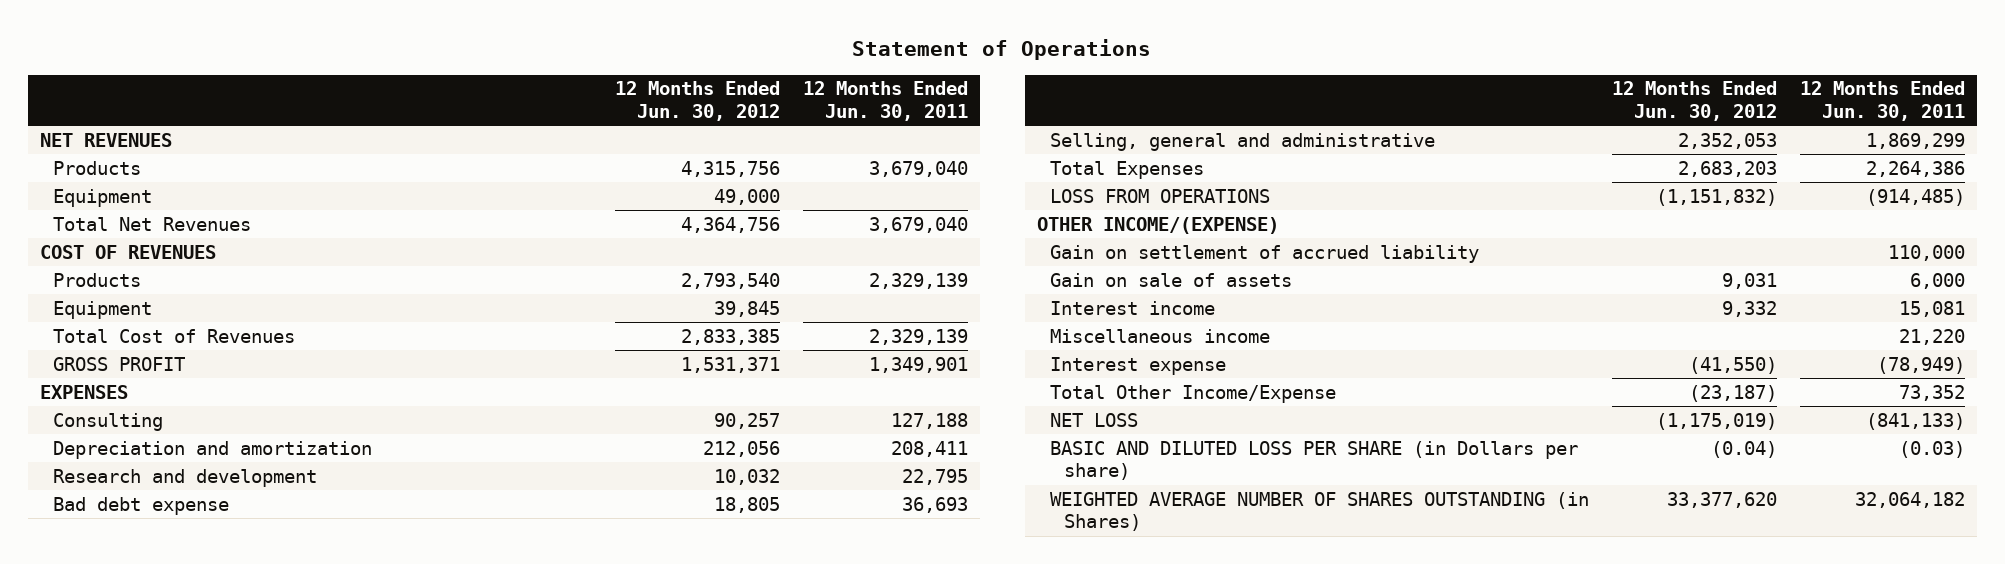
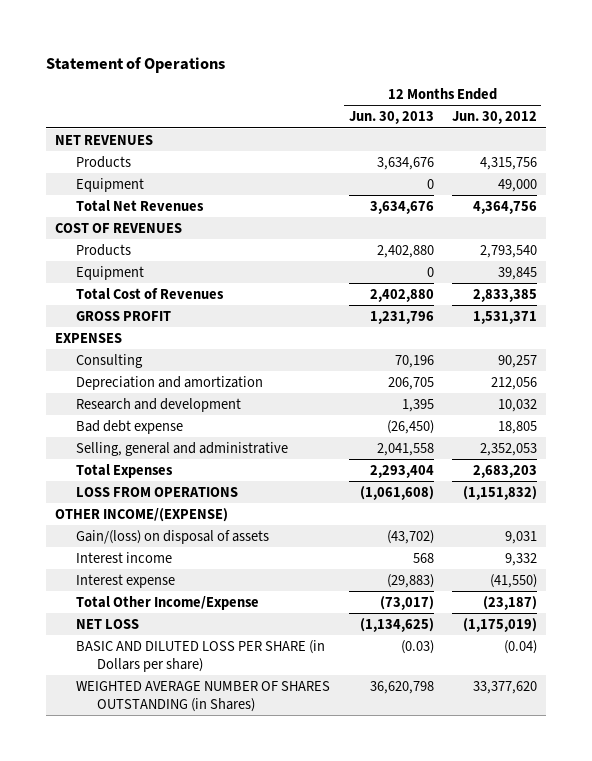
[803,81,969,122] 12 Months Ended Jun. 30, 2011 -> none
none -> [348,111,434,125] Jun. 30, 2013
[1050,244,1480,263] Gain on settlement of accrued liability -> none
[1050,272,1293,287] Gain on sale of assets -> [76,529,270,544] Gain/(loss) on disposal of assets
[1050,328,1271,343] Miscellaneous income -> none

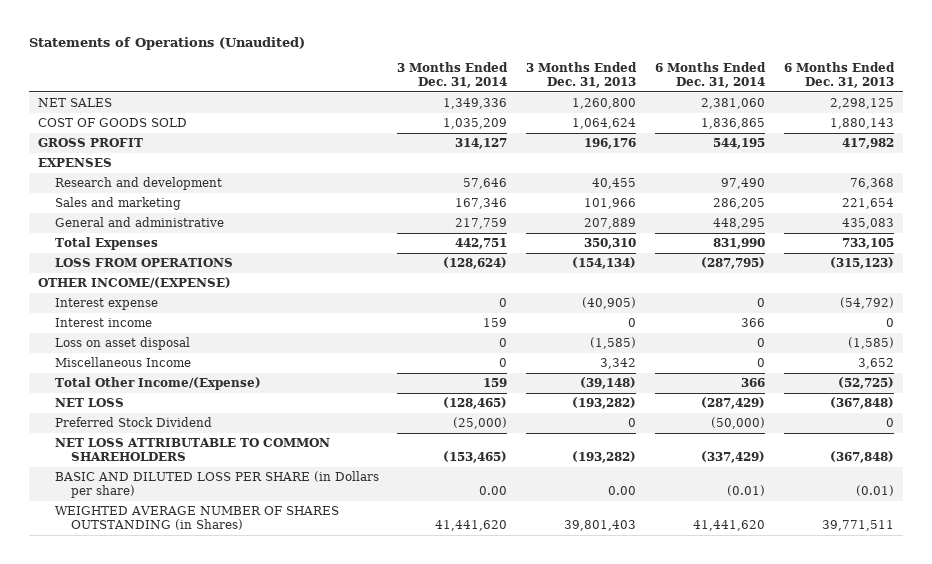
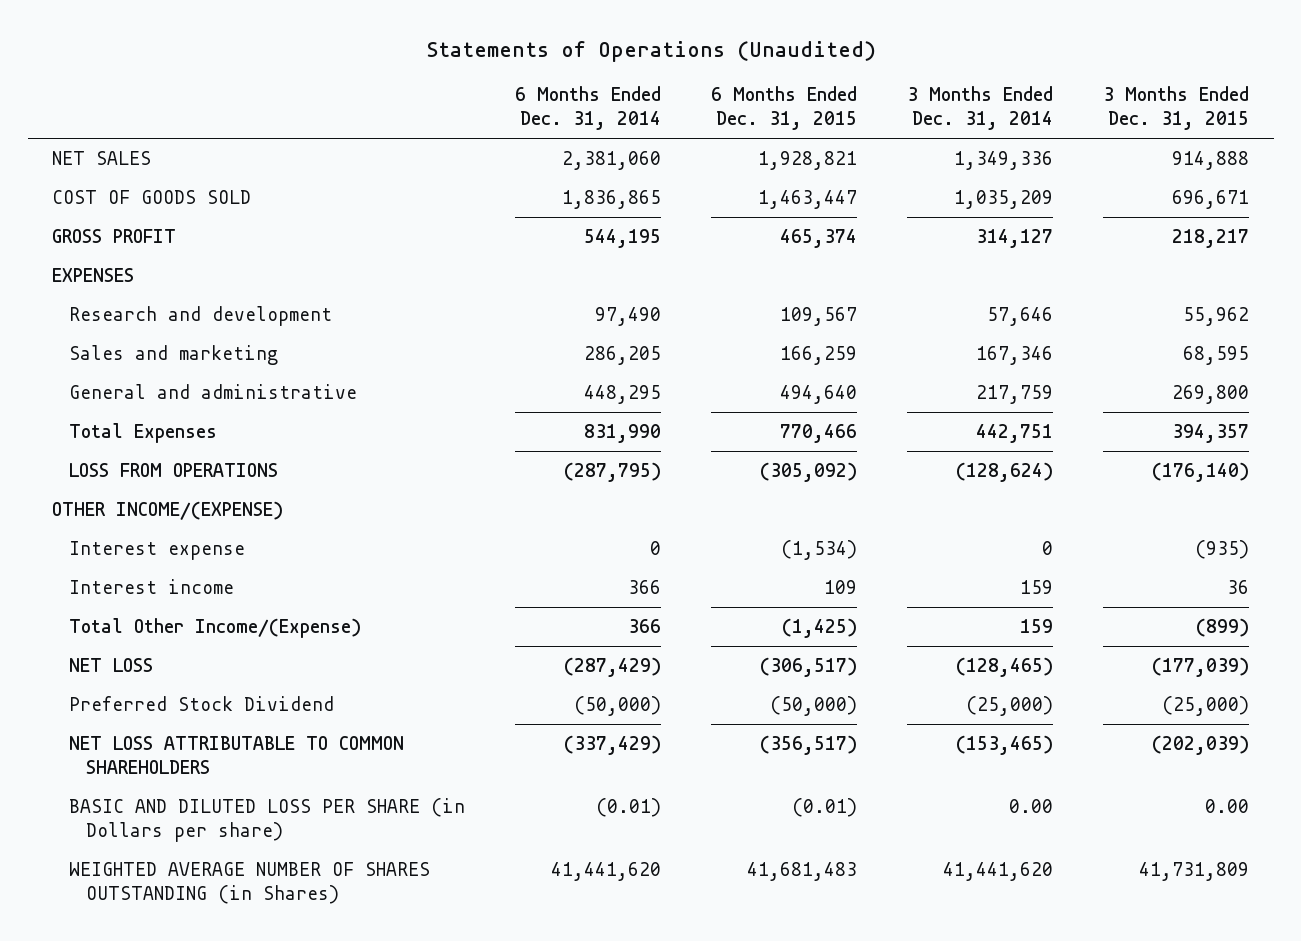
[526,62,638,89] 3 Months Ended Dec. 31, 2013 -> none
[783,62,895,89] 6 Months Ended Dec. 31, 2013 -> none
none -> [711,86,858,131] 6 Months Ended Dec. 31, 2015
none -> [1102,86,1249,131] 3 Months Ended Dec. 31, 2015
[54,337,190,351] Loss on asset disposal -> none
[54,357,191,368] Miscellaneous Income -> none

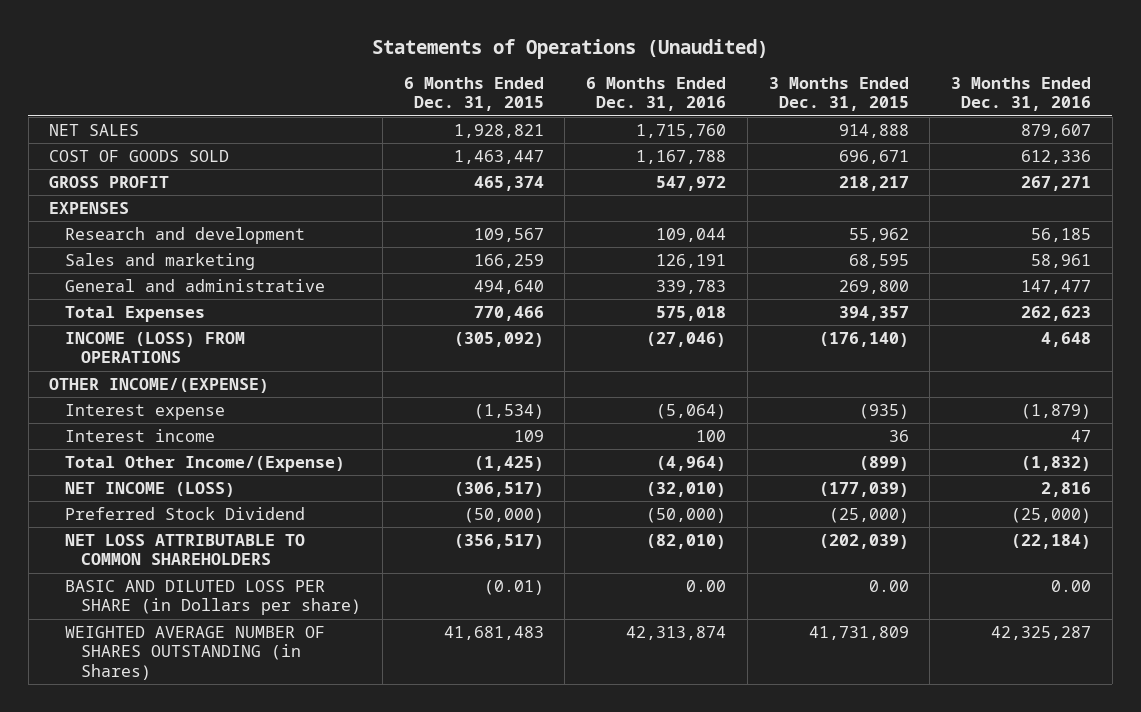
[515,86,662,131] 6 Months Ended Dec. 31, 2014 -> none
[907,86,1054,131] 3 Months Ended Dec. 31, 2014 -> none
none -> [586,77,727,112] 6 Months Ended Dec. 31, 2016
none -> [951,77,1092,112] 3 Months Ended Dec. 31, 2016
[69,462,279,477] LOSS FROM OPERATIONS -> [65,331,246,364] INCOME (LOSS) FROM OPERATIONS
[69,657,154,672] NET LOSS -> [65,481,236,497] NET INCOME (LOSS)

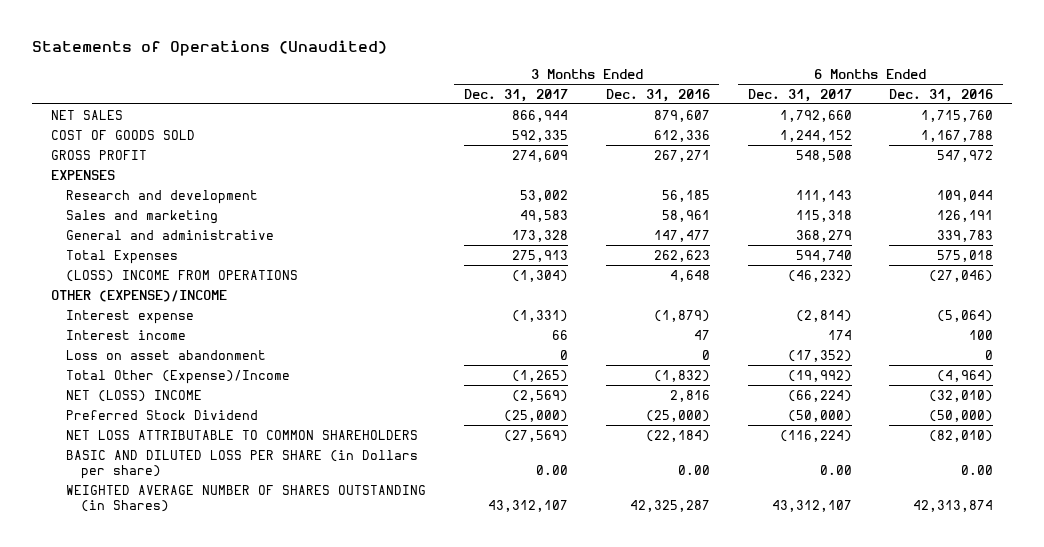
[403,77,544,112] 6 Months Ended Dec. 31, 2015 -> none
[768,77,909,112] 3 Months Ended Dec. 31, 2015 -> none
none -> [463,88,568,102] Dec. 31, 2017
none -> [747,88,852,102] Dec. 31, 2017
[65,331,246,364] INCOME (LOSS) FROM OPERATIONS -> [65,269,298,282] (LOSS) INCOME FROM OPERATIONS
[49,377,270,393] OTHER INCOME/(EXPENSE) -> [51,289,228,302] OTHER (EXPENSE)/INCOME
none -> [65,349,266,360] Loss on asset abandonment
[65,455,346,472] Total Other Income/(Expense) -> [65,369,290,384] Total Other (Expense)/Income
[65,481,236,497] NET INCOME (LOSS) -> [65,389,202,402] NET (LOSS) INCOME

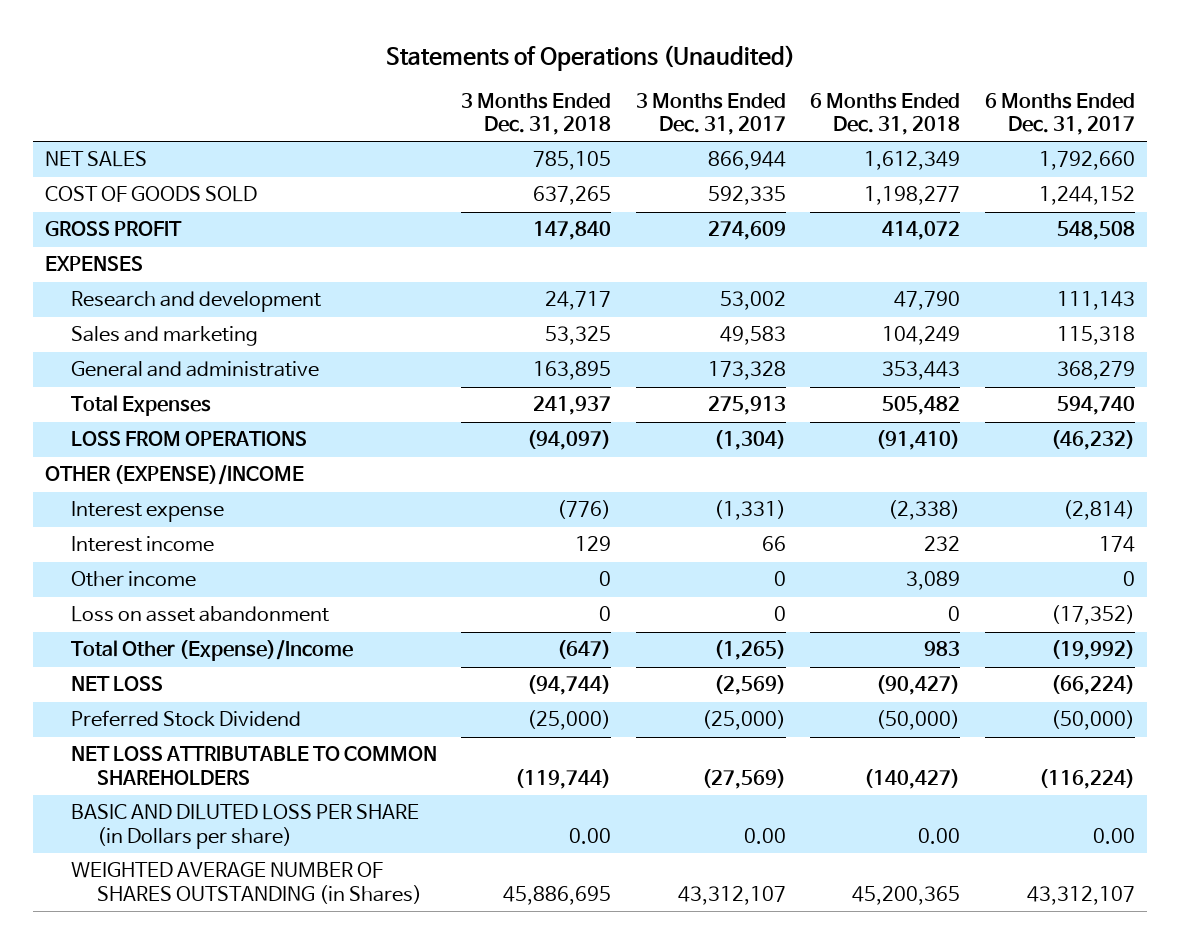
[605,88,710,102] Dec. 31, 2016 -> none
[889,88,994,102] Dec. 31, 2016 -> none
none -> [461,92,612,136] 3 Months Ended Dec. 31, 2018
none -> [810,92,961,136] 6 Months Ended Dec. 31, 2018
[65,269,298,282] (LOSS) INCOME FROM OPERATIONS -> [71,431,308,447] LOSS FROM OPERATIONS
none -> [71,571,197,588] Other income
[65,389,202,402] NET (LOSS) INCOME -> [71,676,164,692] NET LOSS

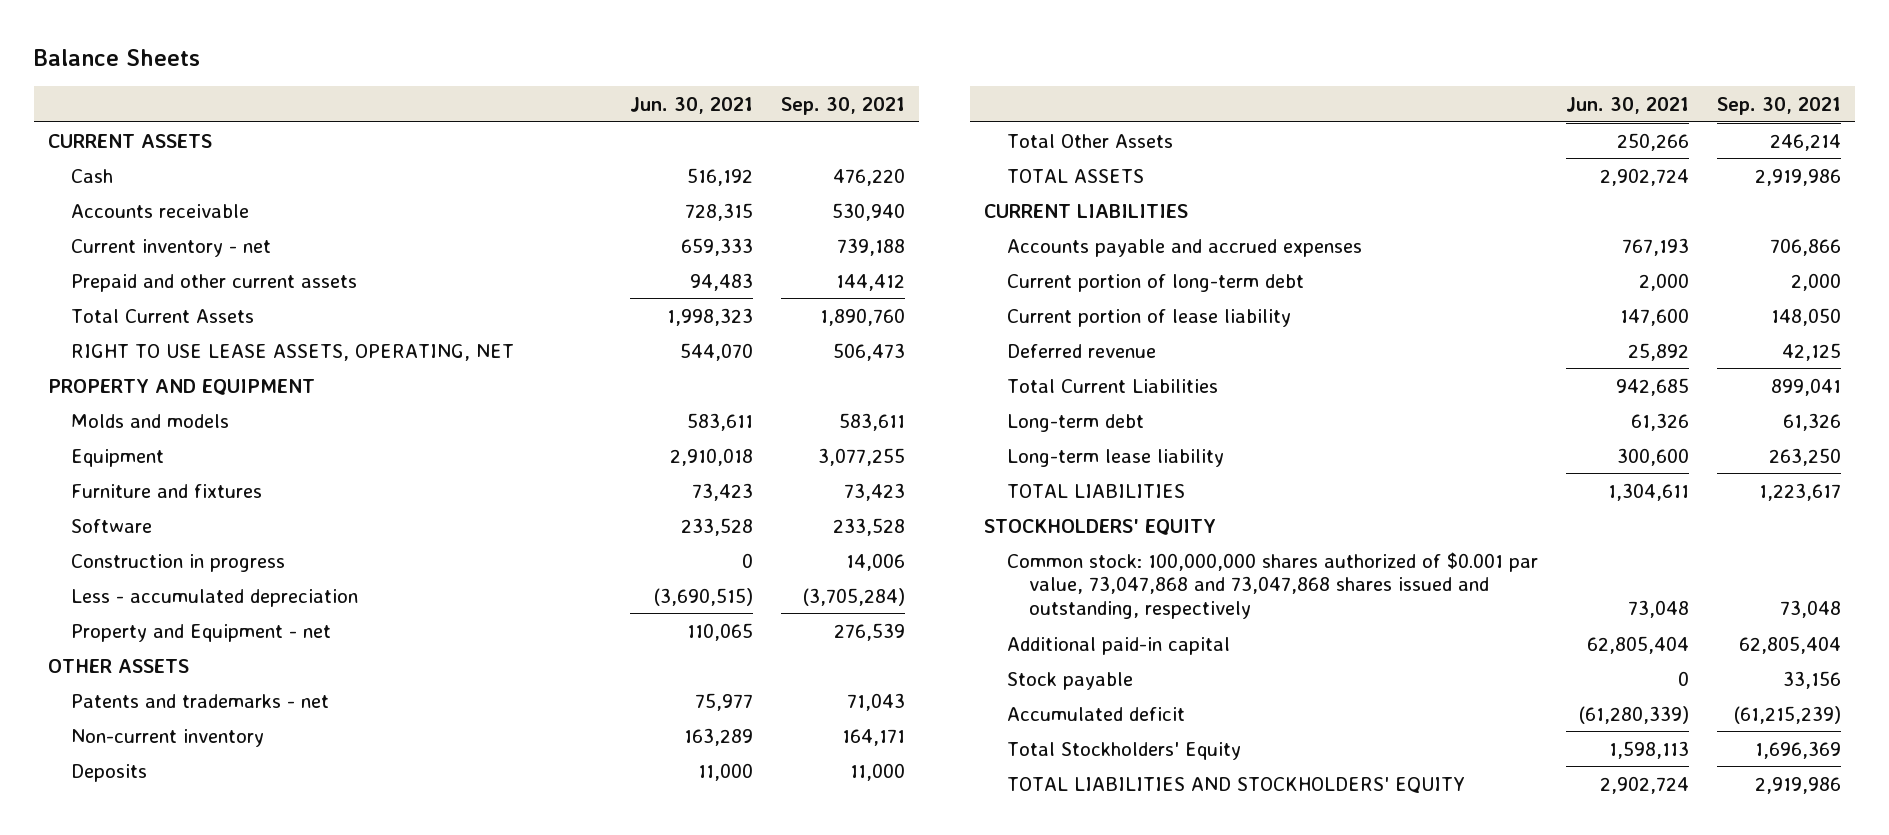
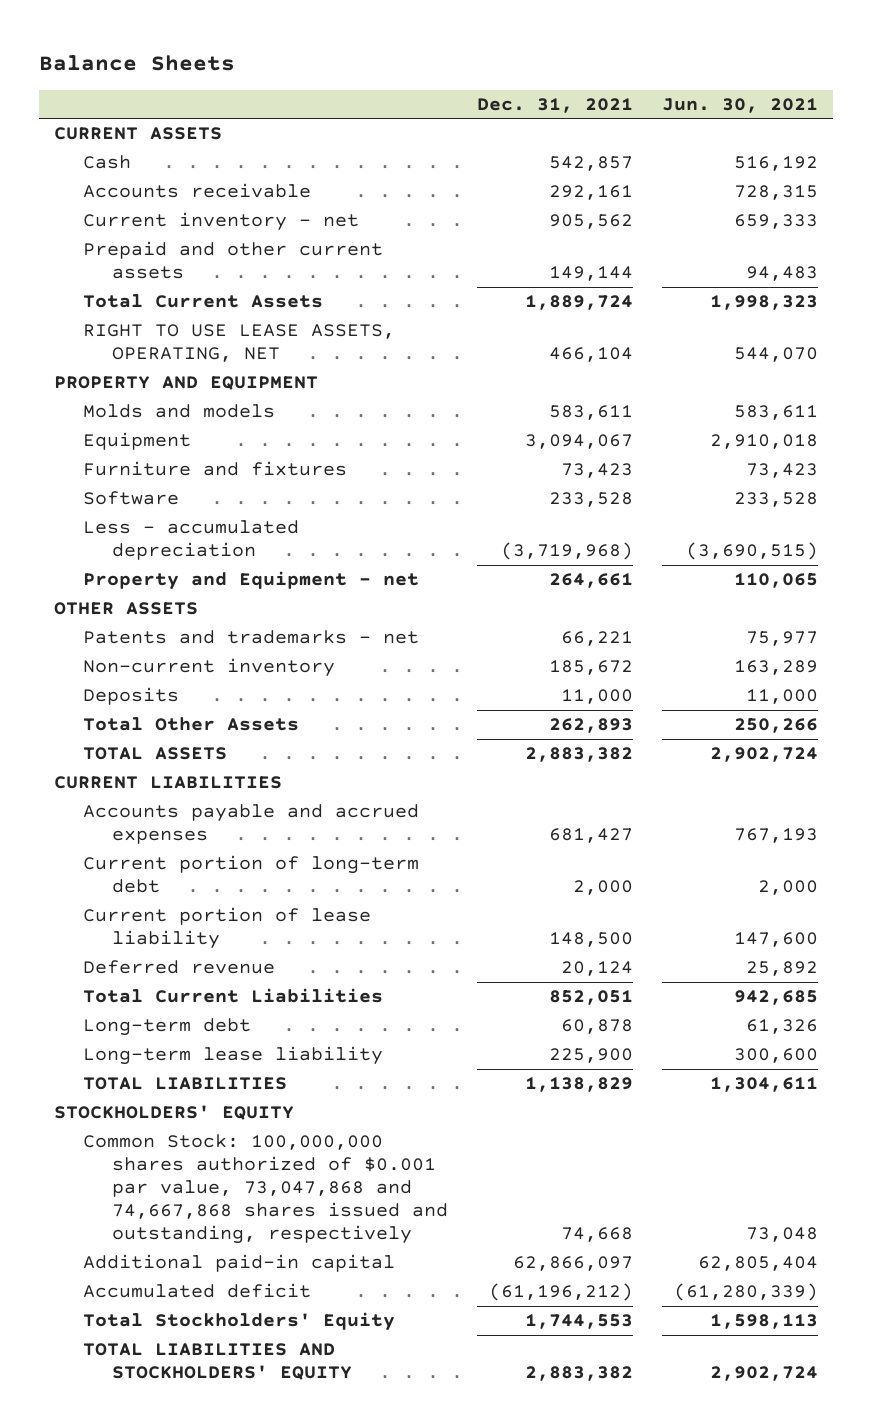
[780,96,905,115] Sep. 30, 2021 -> none
none -> [477,97,634,113] Dec. 31, 2021
[70,553,285,572] Construction in progress -> none
[1006,551,1538,619] Common stock: 100,000,000 shares authorized of $0.001 par value, 73,047,868 and 73,047,868 shares issued and outstanding, respectively -> [82,1134,449,1245] Common Stock: 100,000,000 shares authorized of $0.001 par value, 73,047,868 and 74,667,868 shares issued and outstanding, respectively
[1006,671,1133,690] Stock payable -> none

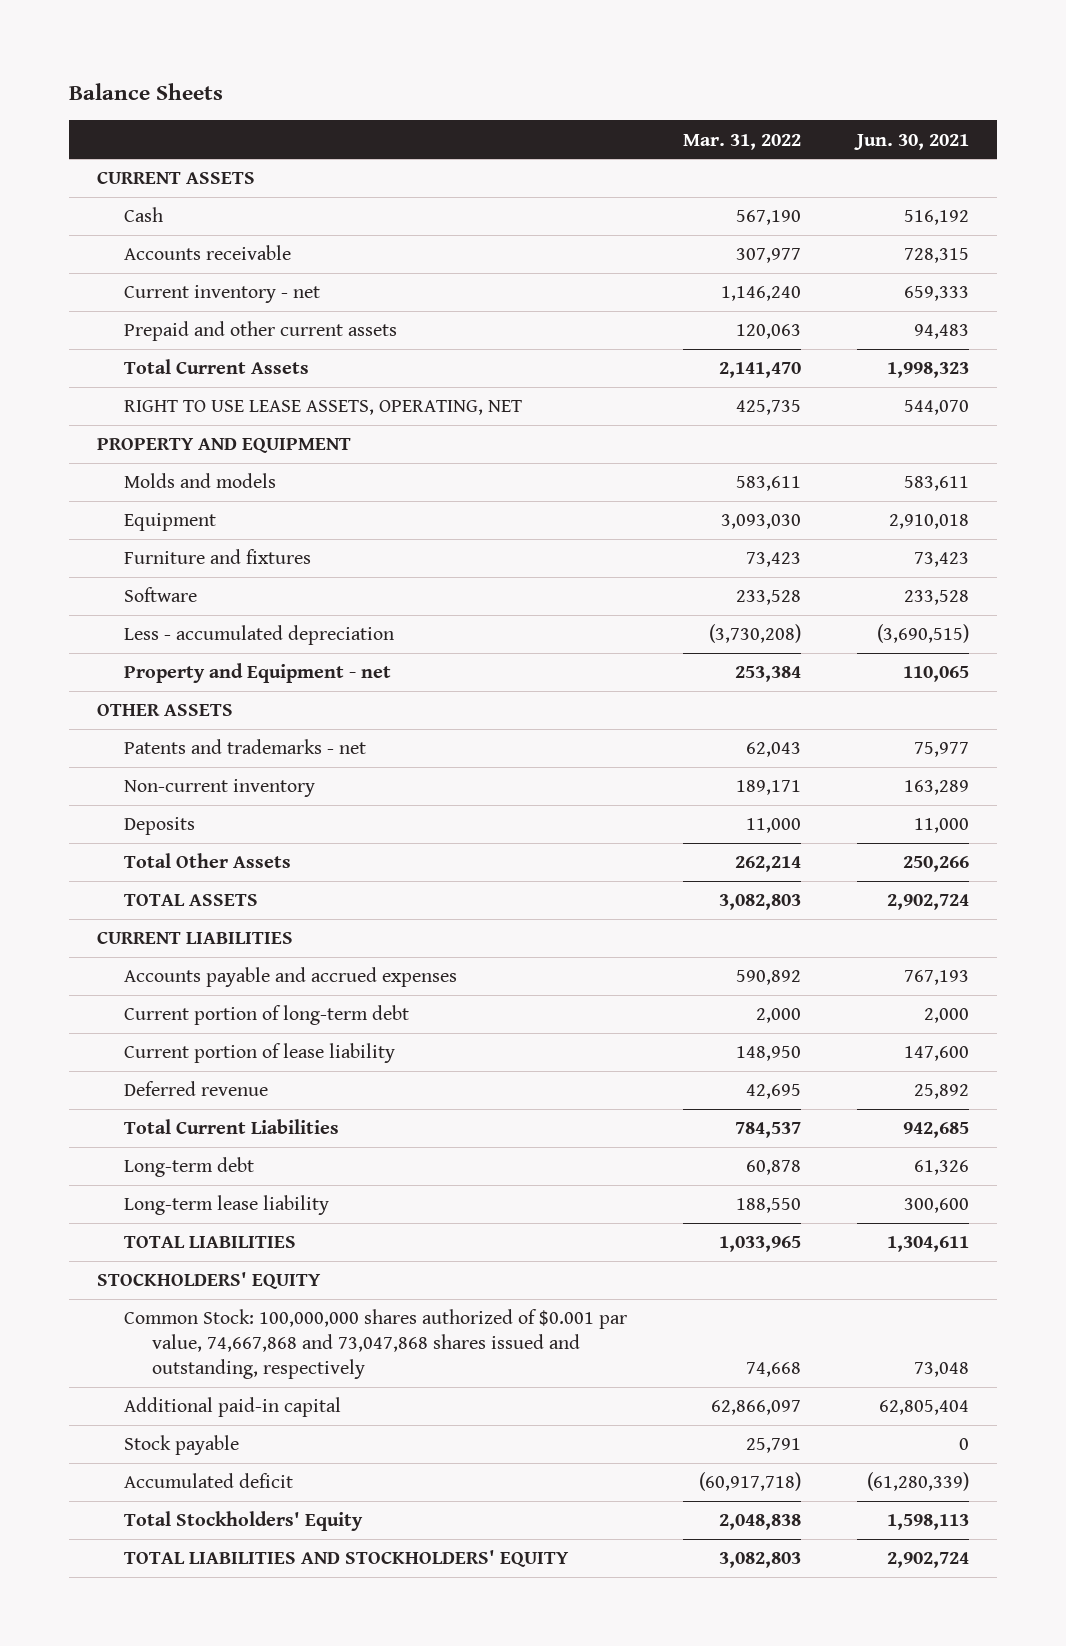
[477,97,634,113] Dec. 31, 2021 -> none
none -> [683,133,802,150] Mar. 31, 2022
[82,1134,449,1245] Common Stock: 100,000,000 shares authorized of $0.001 par value, 73,047,868 and 74,667,868 shares issued and outstanding, respectively -> [124,1309,628,1380] Common Stock: 100,000,000 shares authorized of $0.001 par value, 74,667,868 and 73,047,868 shares issued and outstanding, respectively
none -> [124,1435,240,1456] Stock payable

